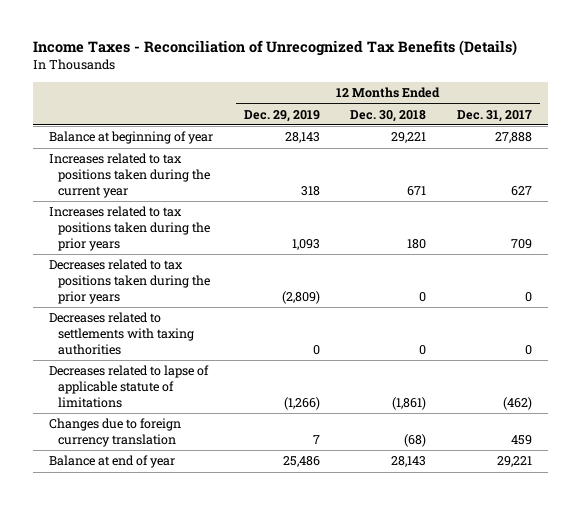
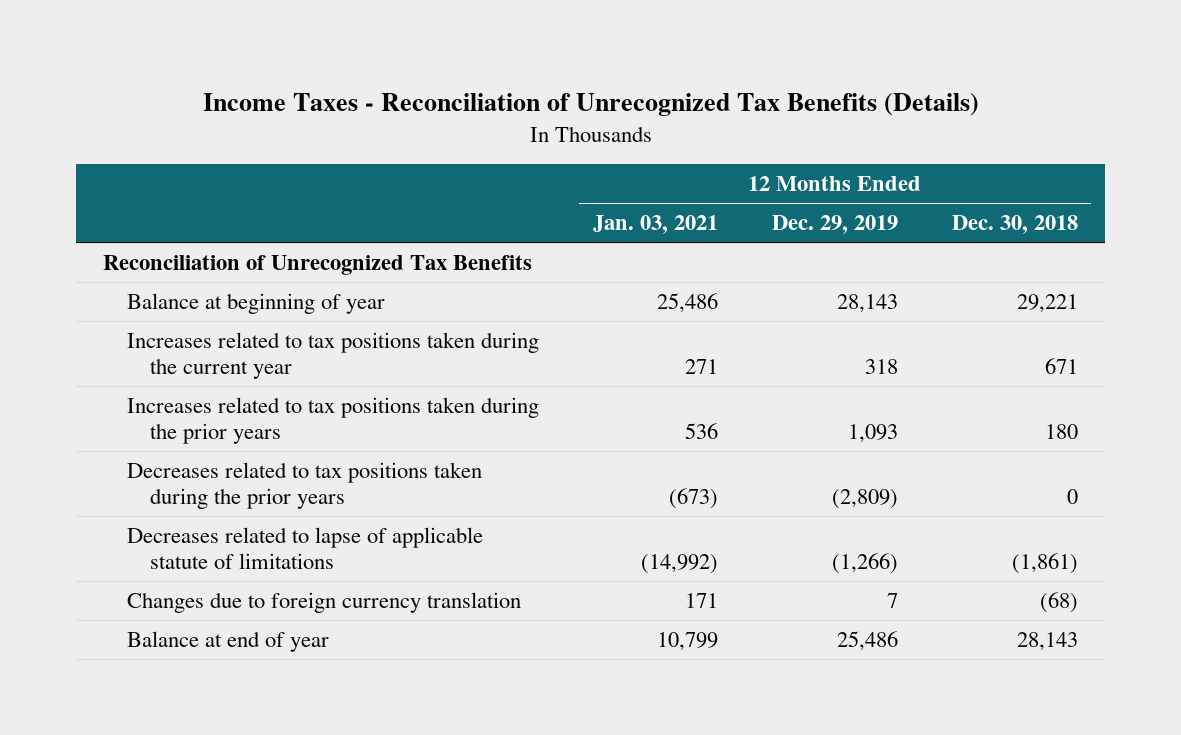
[457,109,533,122] Dec. 31, 2017 -> none
none -> [592,214,718,234] Jan. 03, 2021
none -> [103,254,533,275] Reconciliation of Unrecognized Tax Benefits
[48,312,195,355] Decreases related to settlements with taxing authorities -> none

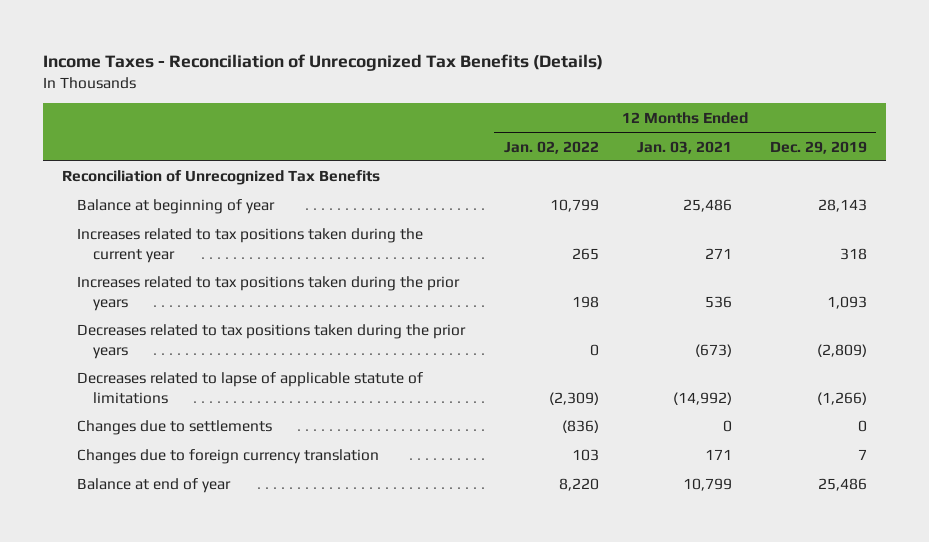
[951,214,1078,234] Dec. 30, 2018 -> none
none -> [503,140,599,154] Jan. 02, 2022
none -> [77,420,273,436] Changes due to settlements

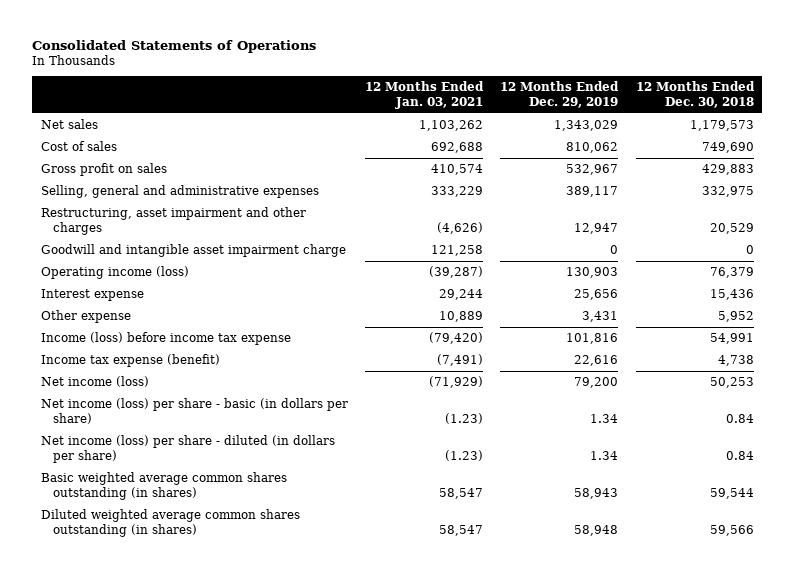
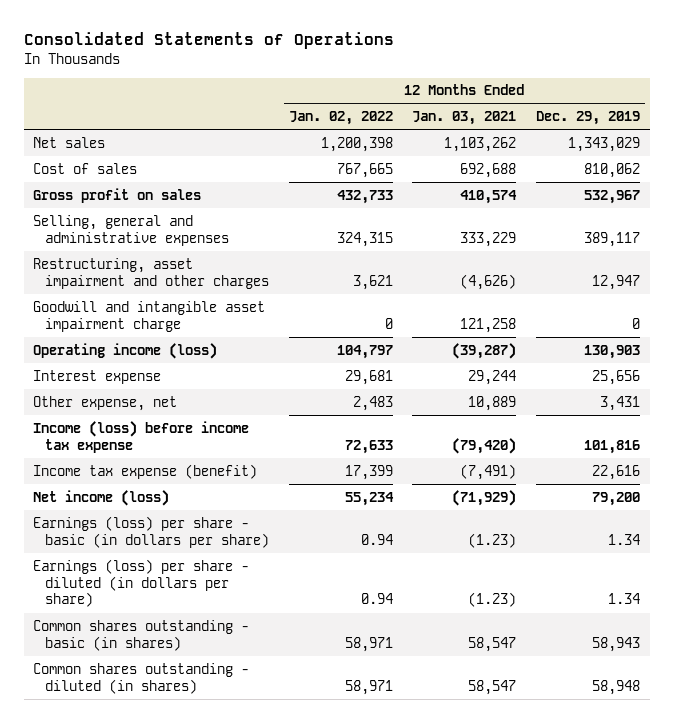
[635,81,755,108] 12 Months Ended Dec. 30, 2018 -> none
none -> [288,111,393,126] Jan. 02, 2022
[40,310,131,324] Other expense -> [33,395,178,411] Other expense, net
[40,398,348,424] Net income (loss) per share - basic (in dollars per share) -> [33,515,270,548] Earnings (loss) per share - basic (in dollars per share)
[40,435,335,463] Net income (loss) per share - diluted (in dollars per share) -> [33,558,250,608] Earnings (loss) per share - diluted (in dollars per share)
[40,472,287,500] Basic weighted average common shares outstanding (in shares) -> [33,619,250,651] Common shares outstanding - basic (in shares)
[40,509,300,537] Diluted weighted average common shares outstanding (in shares) -> [33,662,250,694] Common shares outstanding - diluted (in shares)

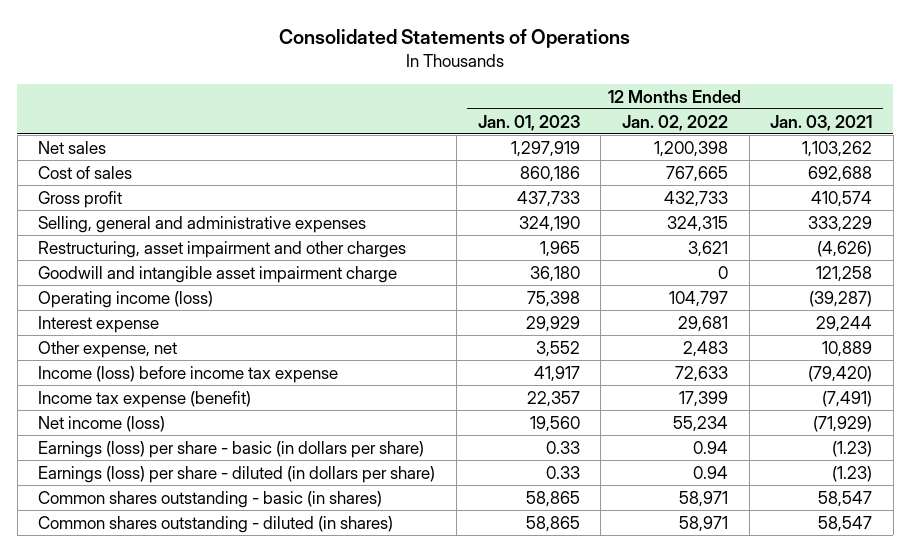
[536,111,641,126] Dec. 29, 2019 -> none
none -> [477,114,580,131] Jan. 01, 2023
[33,187,202,203] Gross profit on sales -> [38,190,123,208] Gross profit

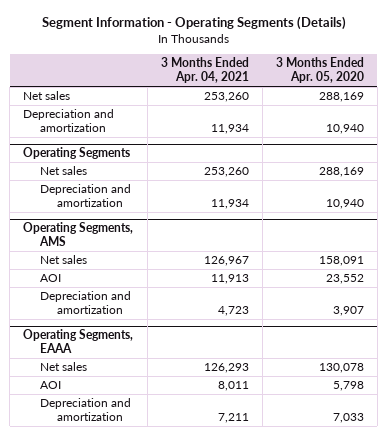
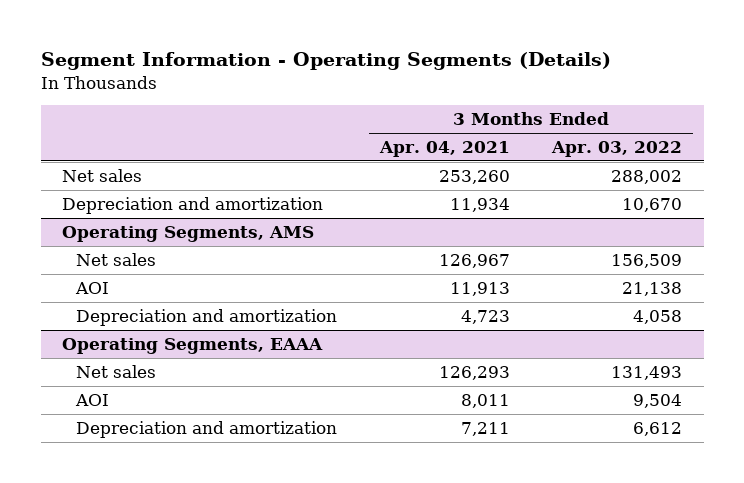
[275,57,364,84] 3 Months Ended Apr. 05, 2020 -> none
none -> [551,140,683,157] Apr. 03, 2022
[23,147,131,160] Operating Segments -> none
[40,165,88,175] Net sales -> none
[40,183,132,208] Depreciation and amortization -> none

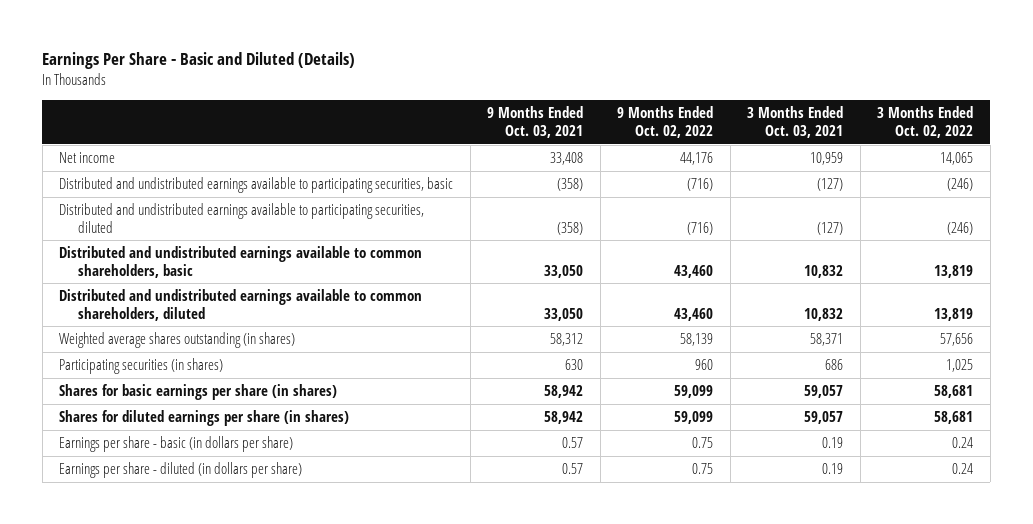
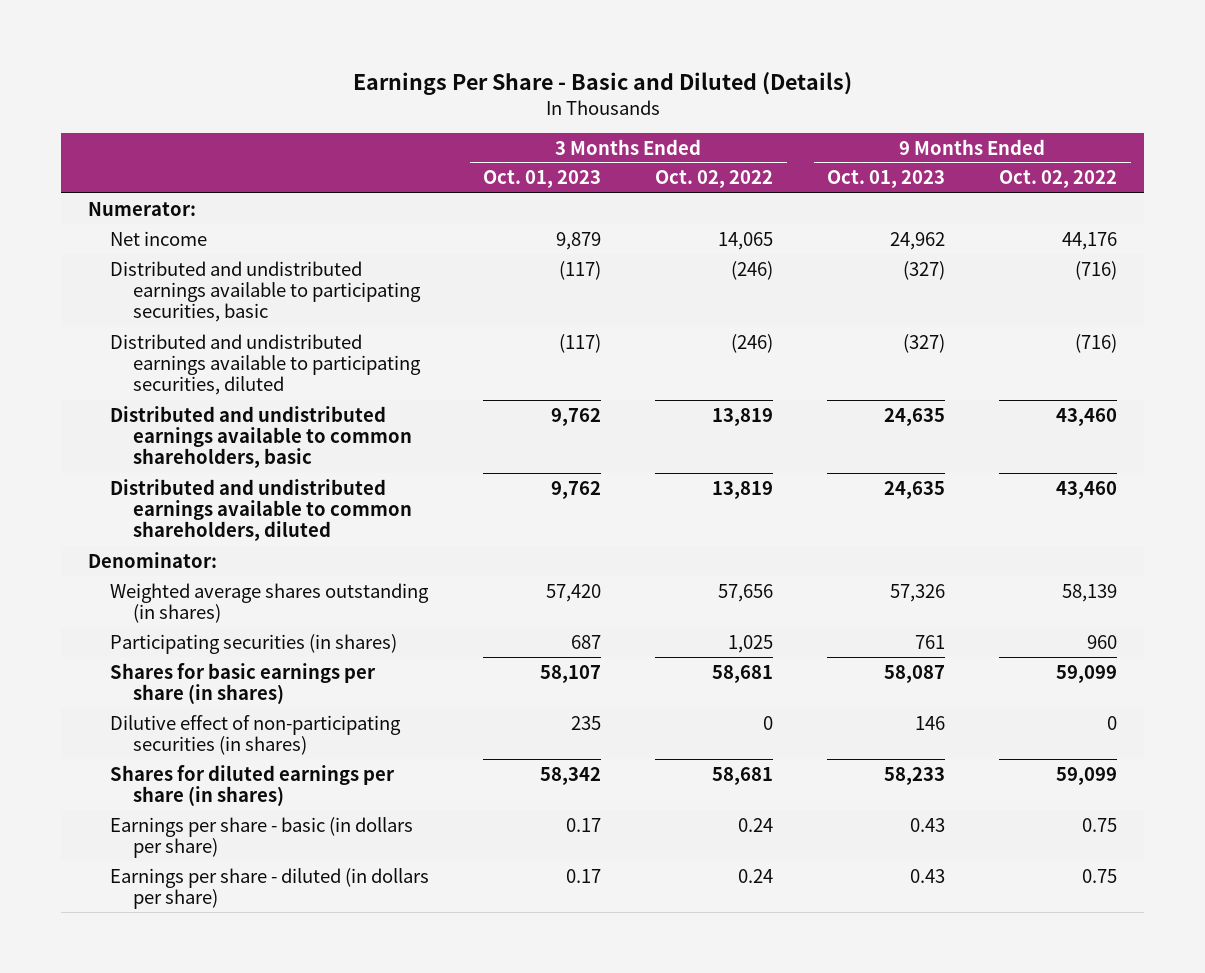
[487,106,584,138] 9 Months Ended Oct. 03, 2021 -> none
[747,106,844,138] 3 Months Ended Oct. 03, 2021 -> none
none -> [483,170,602,189] Oct. 01, 2023
none -> [827,170,946,189] Oct. 01, 2023
none -> [87,201,196,216] Numerator:
none -> [87,551,217,568] Denominator:
none -> [110,714,402,756] Dilutive effect of non-participating securities (in shares)

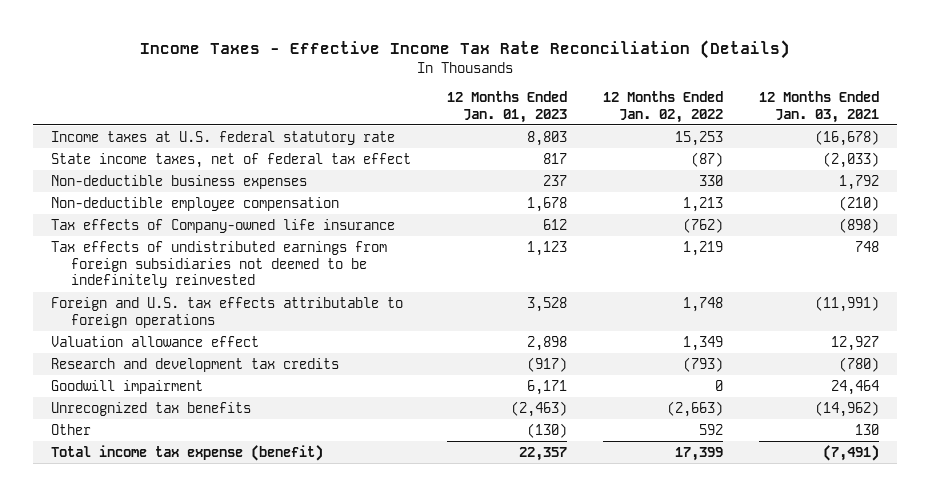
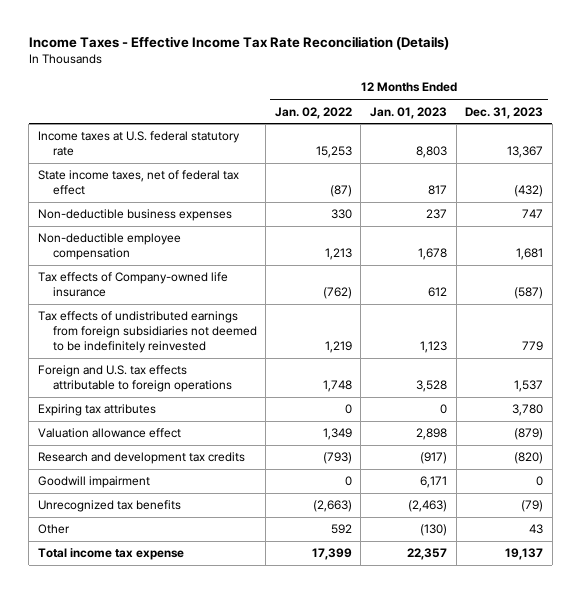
[759,90,880,123] 12 Months Ended Jan. 03, 2021 -> none
none -> [465,106,544,119] Dec. 31, 2023
none -> [37,404,156,417] Expiring tax attributes
[51,444,324,461] Total income tax expense (benefit) -> [37,548,184,561] Total income tax expense

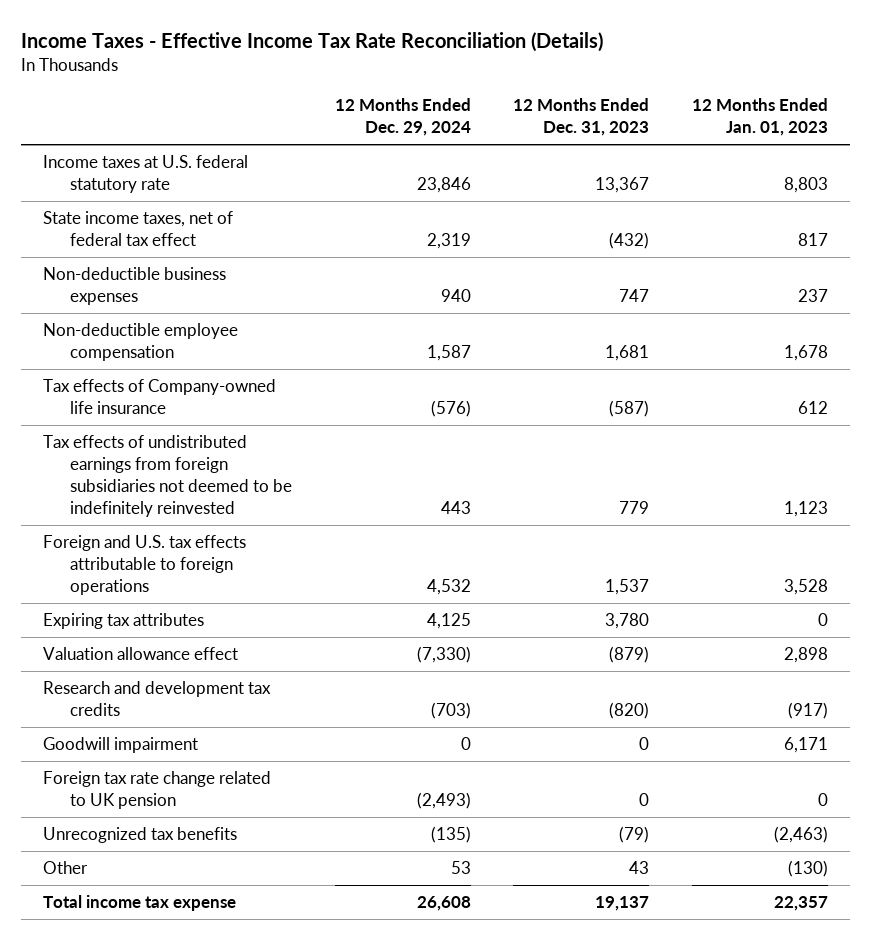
[274,106,352,119] Jan. 02, 2022 -> none
none -> [334,98,471,137] 12 Months Ended Dec. 29, 2024
none -> [42,771,271,810] Foreign tax rate change related to UK pension

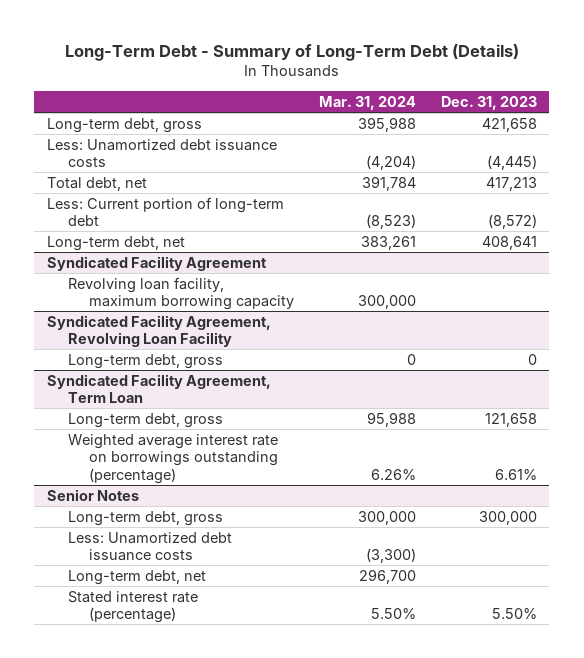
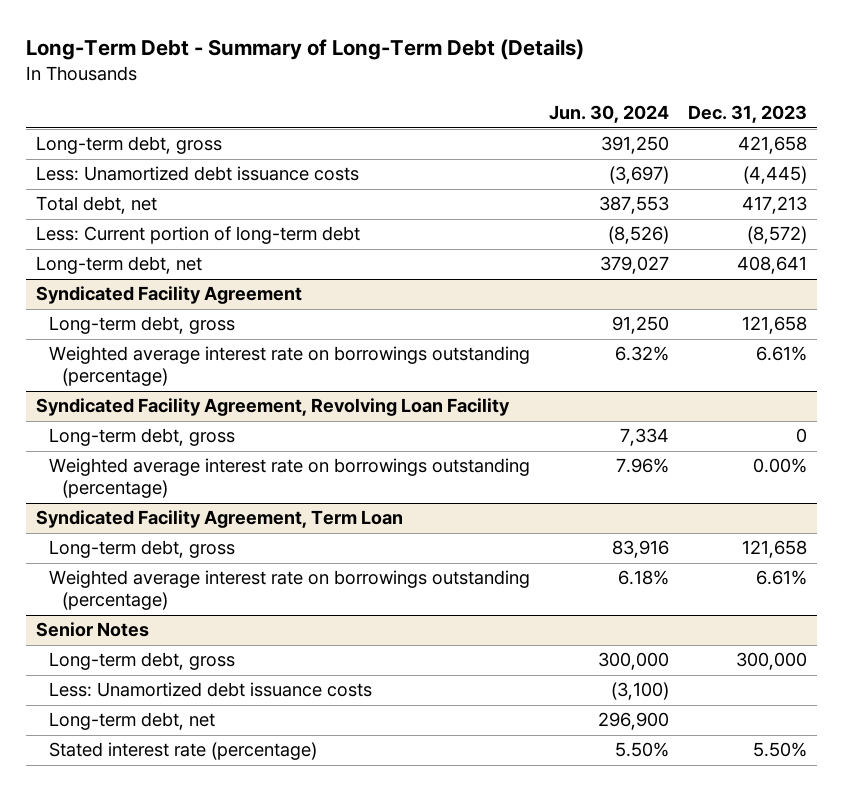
[318,95,416,110] Mar. 31, 2024 -> none
none -> [549,105,670,124] Jun. 30, 2024
[67,276,294,311] Revolving loan facility, maximum borrowing capacity -> none
none -> [48,316,235,335] Long-term debt, gross
none -> [48,346,530,387] Weighted average interest rate on borrowings outstanding (percentage)
none -> [48,458,530,499] Weighted average interest rate on borrowings outstanding (percentage)

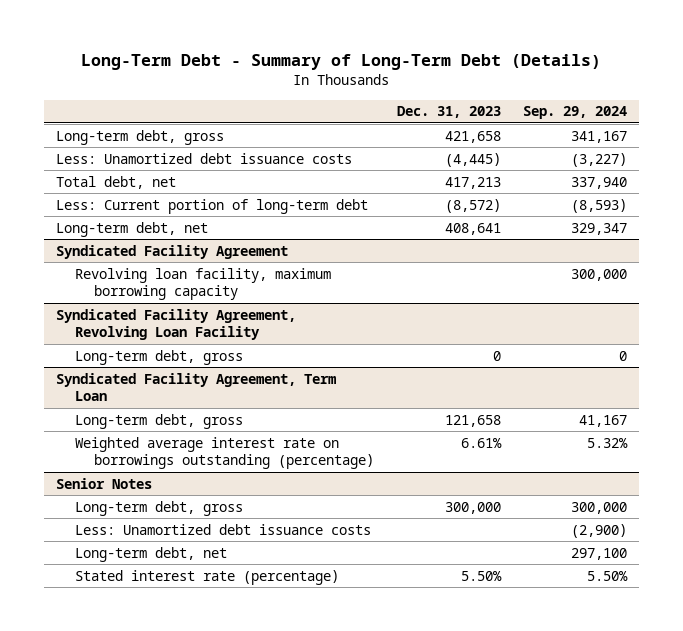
[549,105,670,124] Jun. 30, 2024 -> none
none -> [523,106,628,120] Sep. 29, 2024
[48,316,235,335] Long-term debt, gross -> none
[48,346,530,387] Weighted average interest rate on borrowings outstanding (percentage) -> none
none -> [74,267,331,301] Revolving loan facility, maximum borrowing capacity
[48,458,530,499] Weighted average interest rate on borrowings outstanding (percentage) -> none

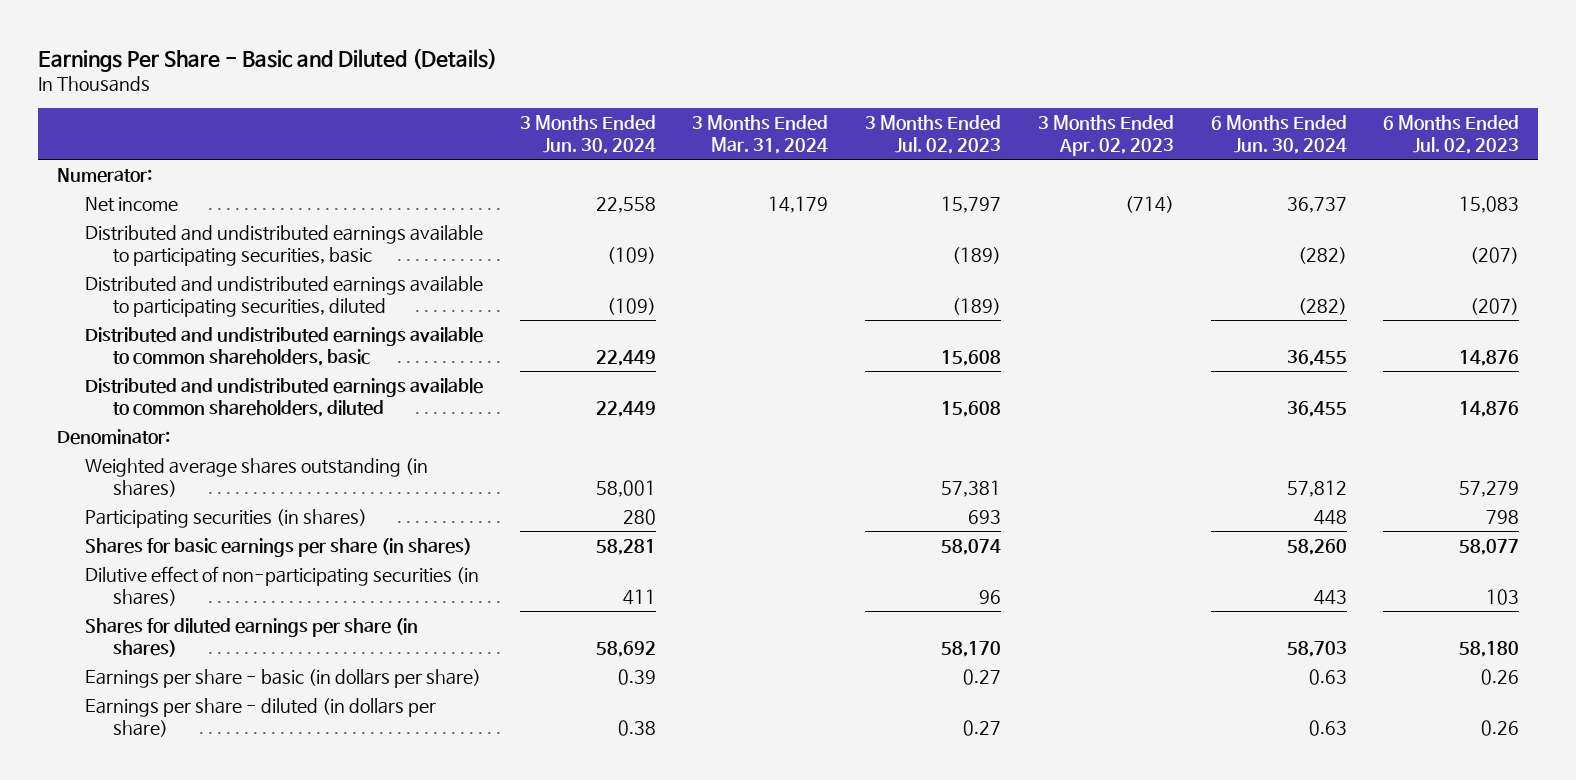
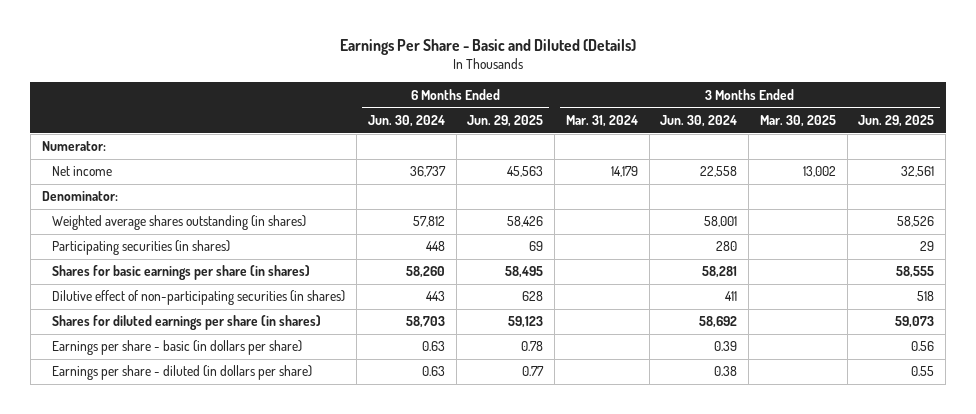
[865,115,1002,155] 3 Months Ended Jul. 02, 2023 -> none
[1037,115,1174,157] 3 Months Ended Apr. 02, 2023 -> none
[1383,115,1520,155] 6 Months Ended Jul. 02, 2023 -> none
none -> [467,115,544,128] Jun. 29, 2025
none -> [759,115,836,128] Mar. 30, 2025
none -> [858,115,935,128] Jun. 29, 2025
[84,224,483,266] Distributed and undistributed earnings available to participating securities, basic -> none
[84,275,483,317] Distributed and undistributed earnings available to participating securities, diluted -> none
[84,326,483,366] Distributed and undistributed earnings available to common shareholders, basic -> none
[84,377,483,417] Distributed and undistributed earnings available to common shareholders, diluted -> none

